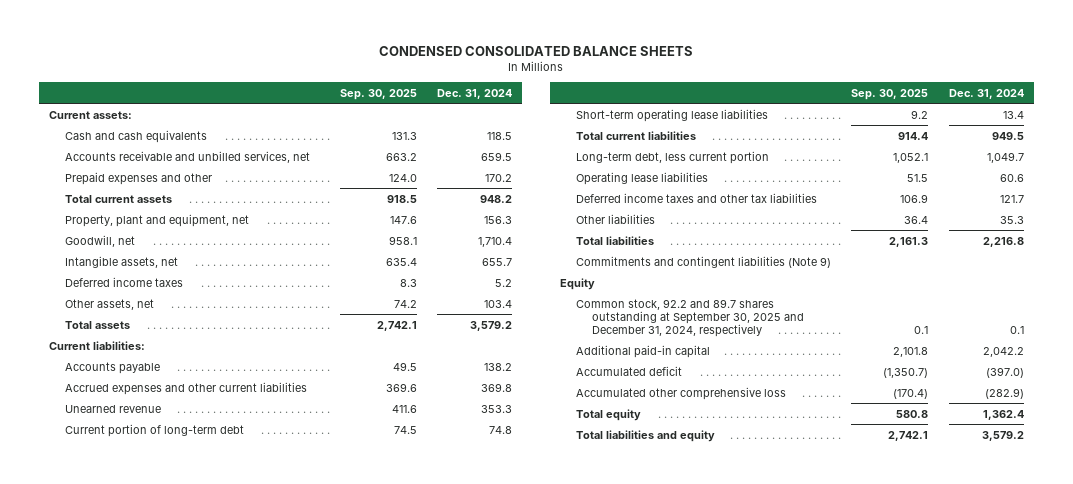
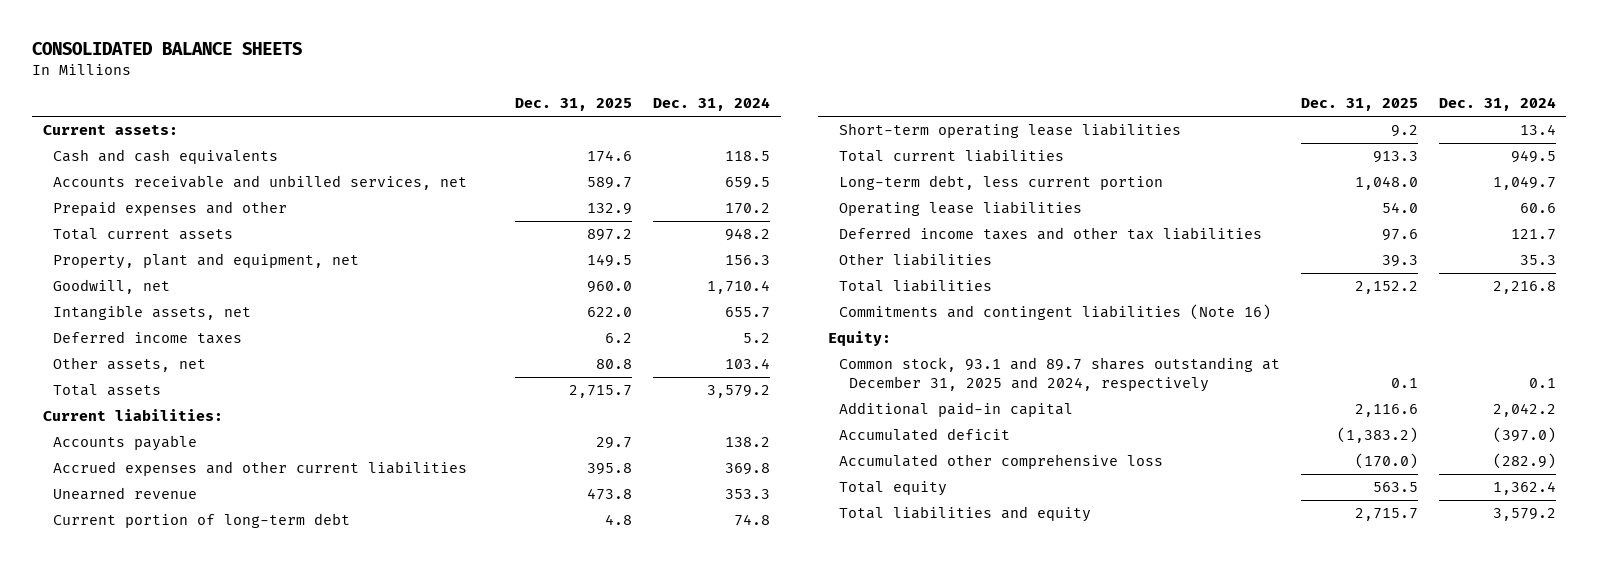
[379,46,694,57] CONDENSED CONSOLIDATED BALANCE SHEETS -> [32,42,303,56] CONSOLIDATED BALANCE SHEETS
[340,89,418,101] Sep. 30, 2025 -> none
none -> [515,98,633,112] Dec. 31, 2025
[576,255,832,268] Commitments and contingent liabilities (Note 9) -> [838,304,1271,321] Commitments and contingent liabilities (Note 16)
[560,277,596,290] Equity -> [828,331,892,347] Equity:
[576,298,805,337] Common stock, 92.2 and 89.7 shares outstanding at September 30, 2025 and December 31, 2024, respectively -> [838,357,1280,393] Common stock, 93.1 and 89.7 shares outstanding at December 31, 2025 and 2024, respectively

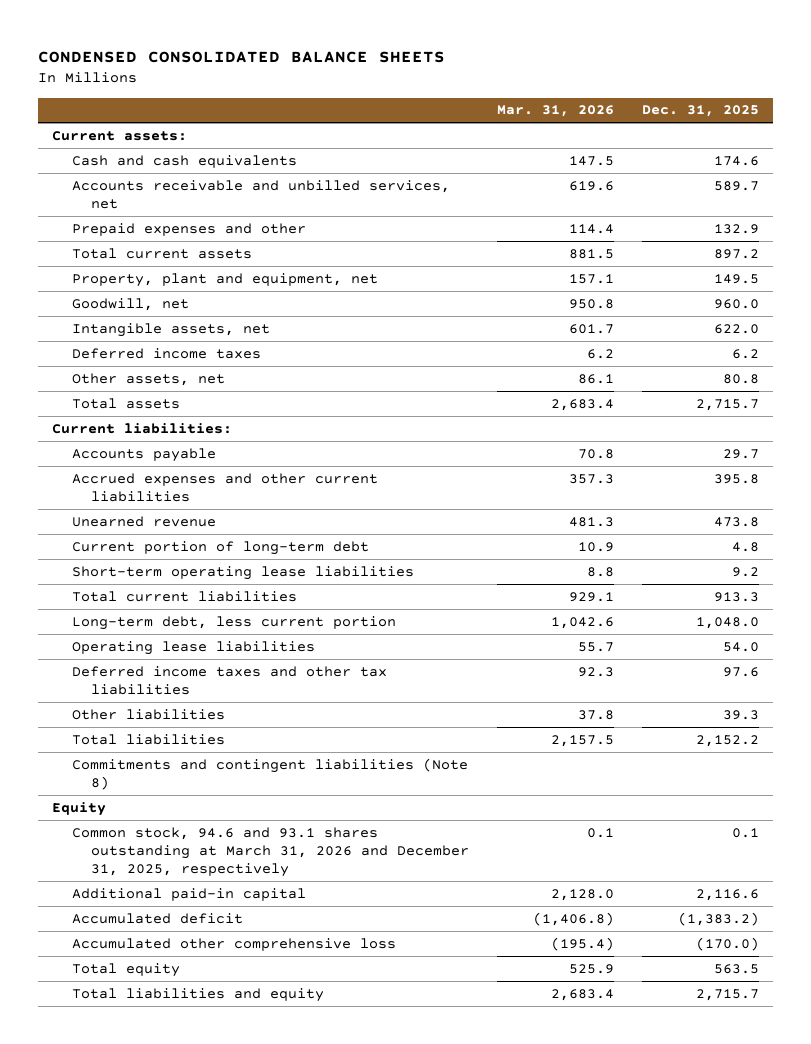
[32,42,303,56] CONSOLIDATED BALANCE SHEETS -> [38,50,446,63] CONDENSED CONSOLIDATED BALANCE SHEETS
[653,97,771,112] Dec. 31, 2024 -> none
none -> [497,105,615,118] Mar. 31, 2026
[838,304,1271,321] Commitments and contingent liabilities (Note 16) -> [71,757,468,790] Commitments and contingent liabilities (Note 8)
[828,331,892,347] Equity: -> [52,801,107,816] Equity
[838,357,1280,393] Common stock, 93.1 and 89.7 shares outstanding at December 31, 2025 and 2024, respectively -> [71,826,470,877] Common stock, 94.6 and 93.1 shares outstanding at March 31, 2026 and December 31, 2025, respectively

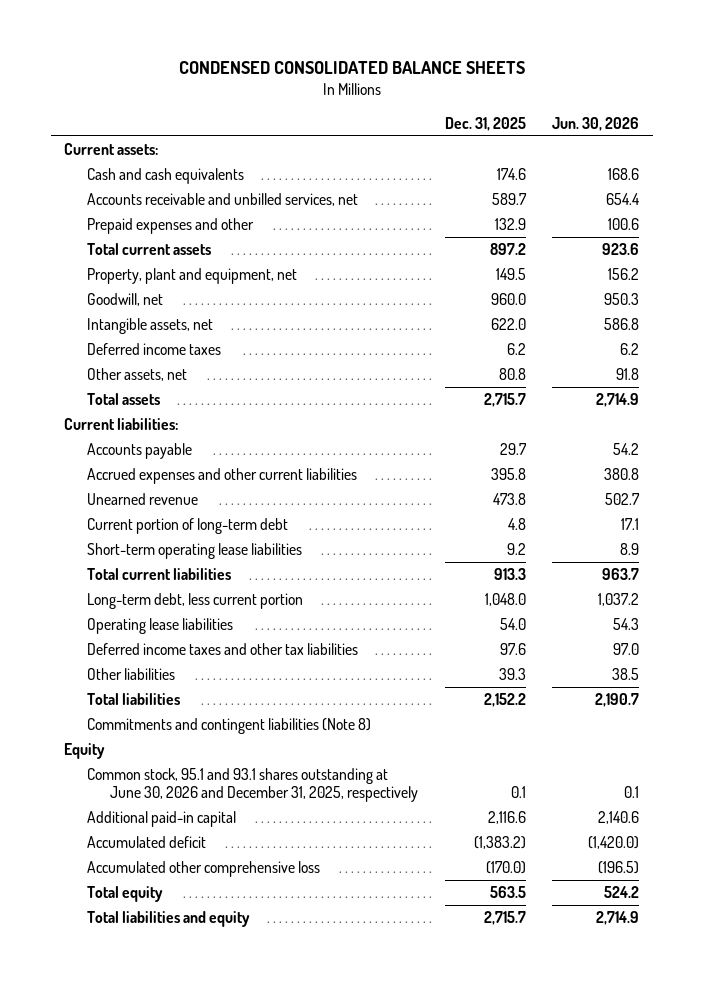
[497,105,615,118] Mar. 31, 2026 -> none
none -> [552,116,640,131] Jun. 30, 2026
[71,826,470,877] Common stock, 94.6 and 93.1 shares outstanding at March 31, 2026 and December 31, 2025, respectively -> [87,768,419,803] Common stock, 95.1 and 93.1 shares outstanding at June 30, 2026 and December 31, 2025, respectively

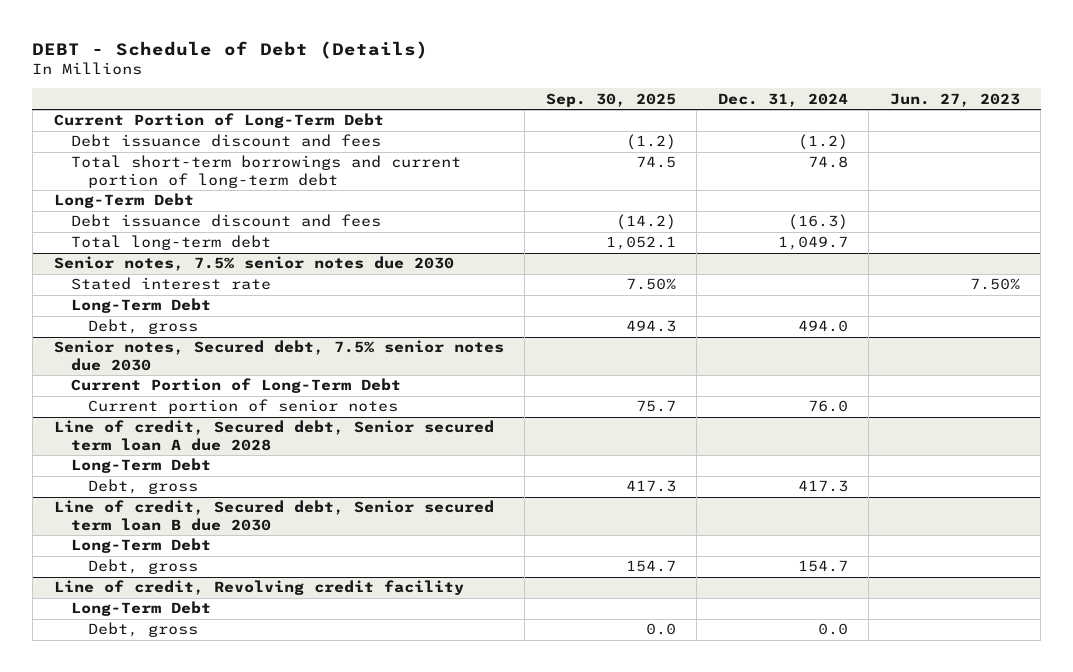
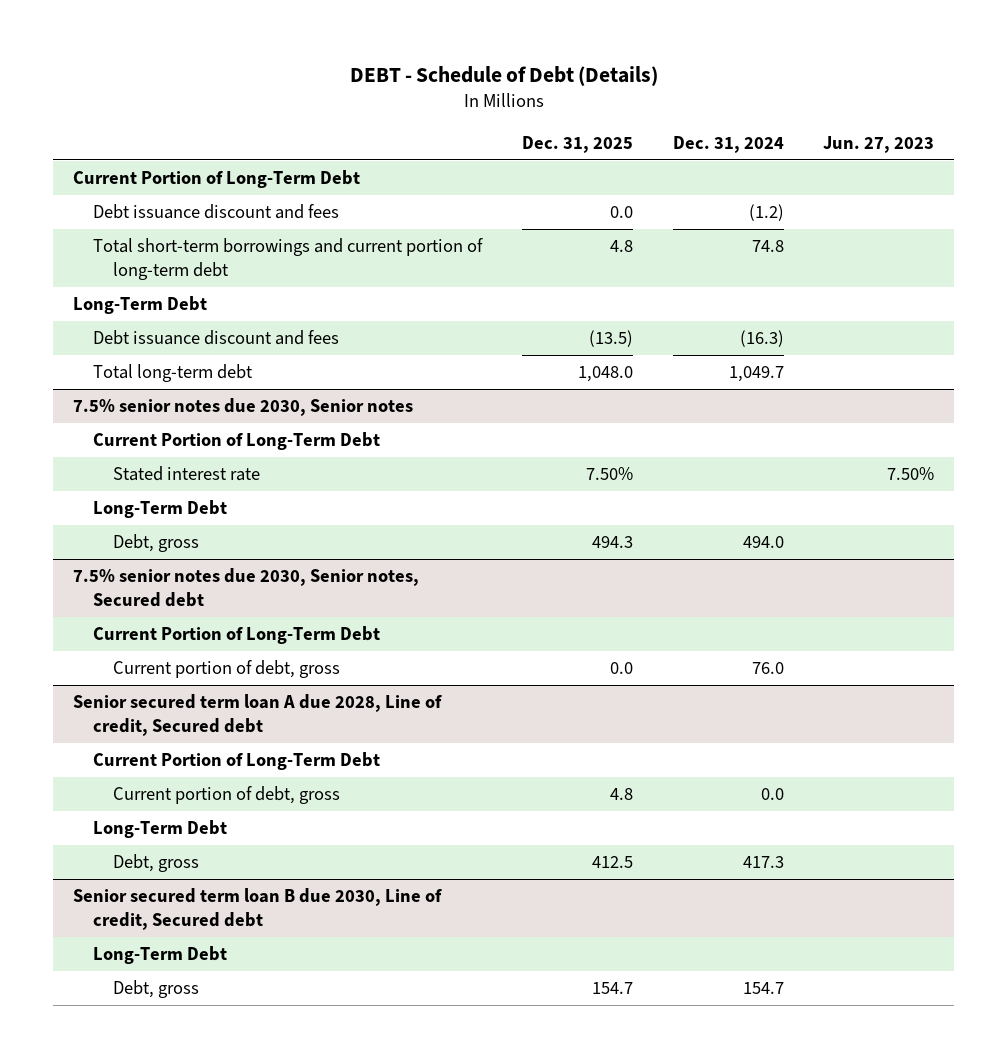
[545,92,676,107] Sep. 30, 2025 -> none
none -> [521,135,633,153] Dec. 31, 2025
[53,256,454,272] Senior notes, 7.5% senior notes due 2030 -> [73,398,414,417] 7.5% senior notes due 2030, Senior notes
none -> [93,432,381,451] Current Portion of Long-Term Debt
[53,340,504,371] Senior notes, Secured debt, 7.5% senior notes due 2030 -> [73,568,420,607] 7.5% senior notes due 2030, Senior notes, Secured debt
[88,399,399,415] Current portion of senior notes -> [113,660,341,679] Current portion of debt, gross
[53,420,494,451] Line of credit, Secured debt, Senior secured term loan A due 2028 -> [73,694,443,736] Senior secured term loan A due 2028, Line of credit, Secured debt
none -> [93,752,381,771] Current Portion of Long-Term Debt
none -> [113,786,341,805] Current portion of debt, gross
[53,500,494,531] Line of credit, Secured debt, Senior secured term loan B due 2030 -> [73,888,443,930] Senior secured term loan B due 2030, Line of credit, Secured debt
[53,580,464,596] Line of credit, Revolving credit facility -> none
[70,601,211,617] Long-Term Debt -> none
[88,622,199,638] Debt, gross -> none

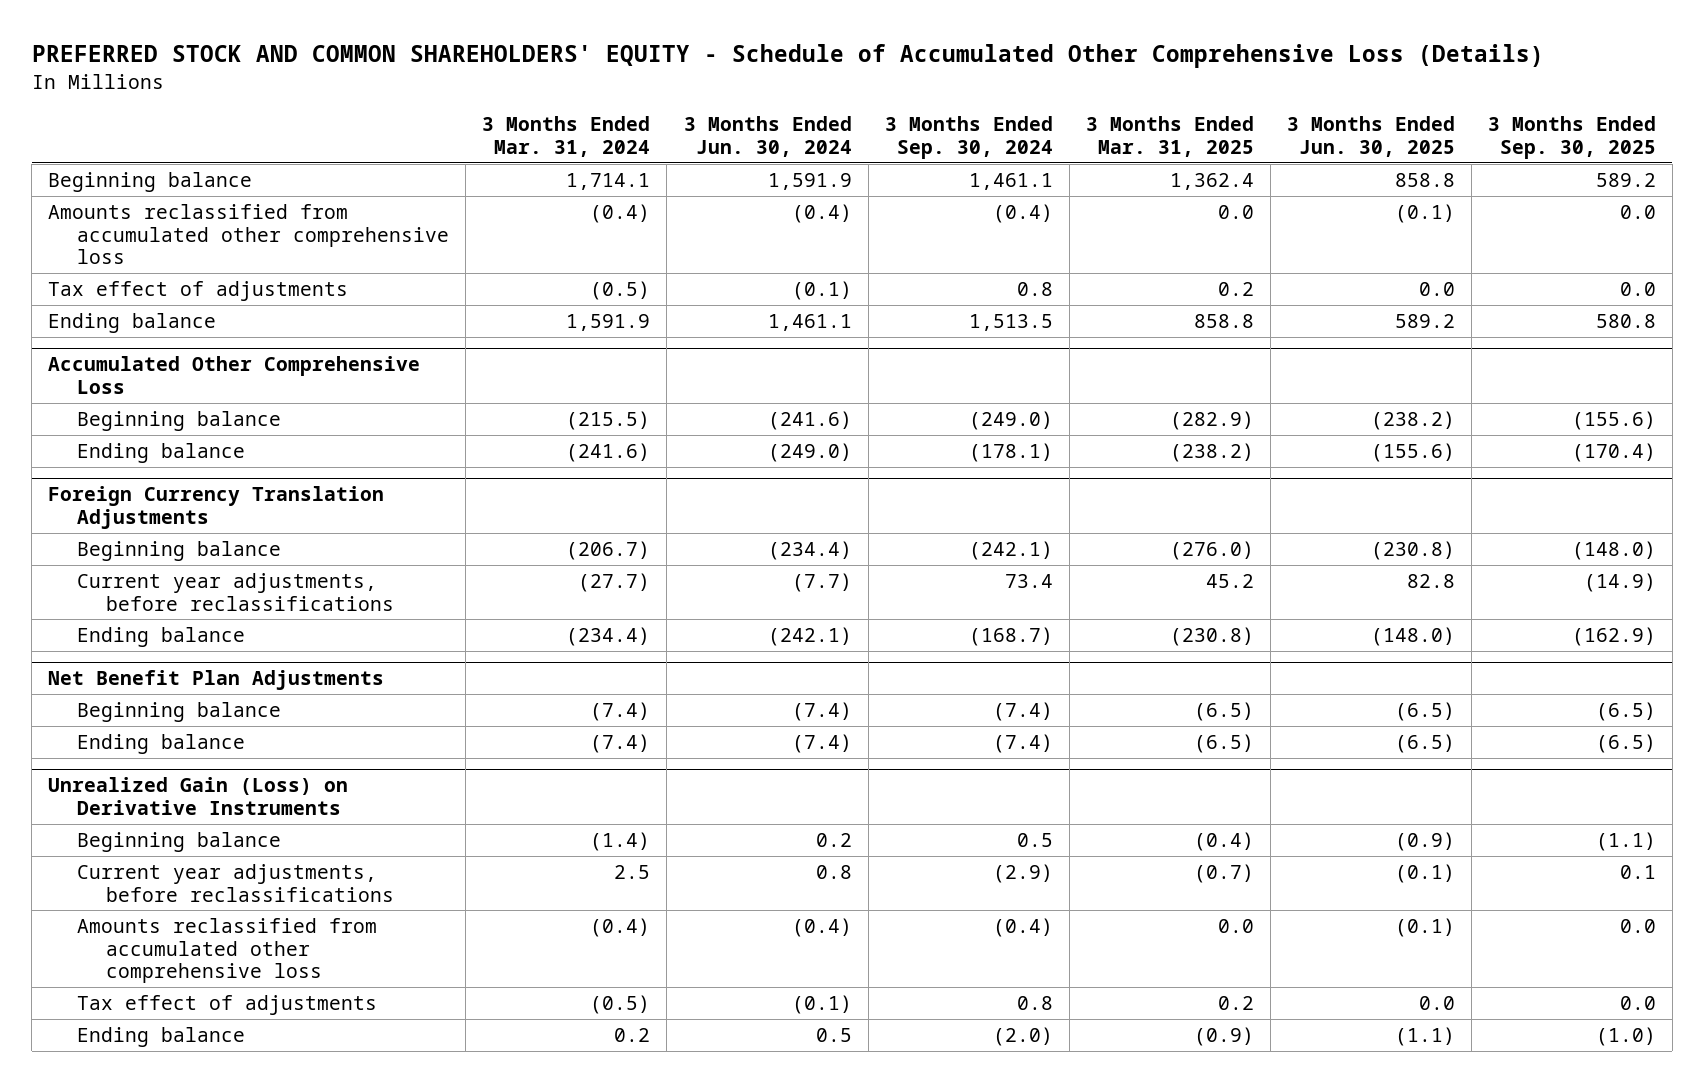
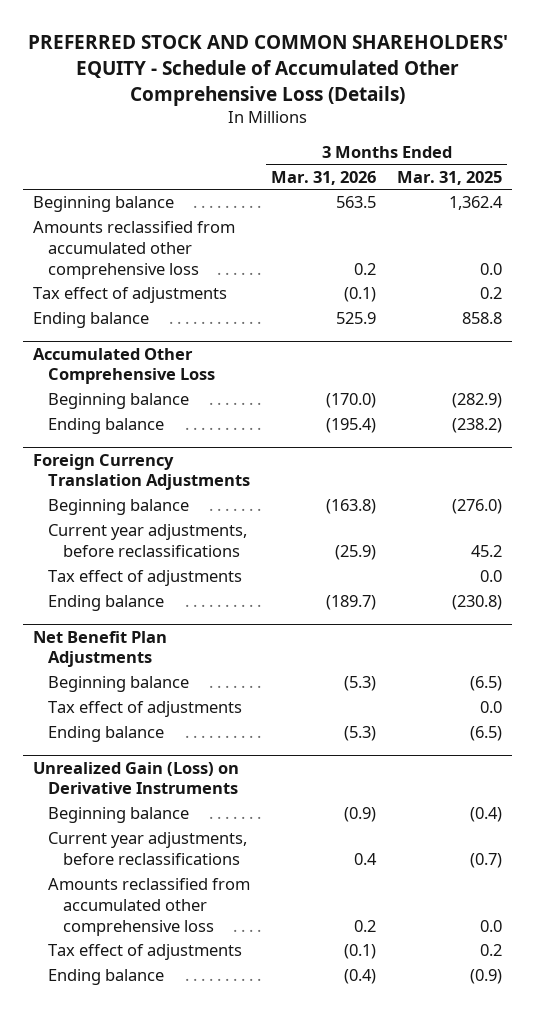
[482,116,651,157] 3 Months Ended Mar. 31, 2024 -> none
[683,116,852,157] 3 Months Ended Jun. 30, 2024 -> none
[884,116,1053,159] 3 Months Ended Sep. 30, 2024 -> none
[1286,116,1455,157] 3 Months Ended Jun. 30, 2025 -> none
[1487,116,1656,159] 3 Months Ended Sep. 30, 2025 -> none
none -> [271,170,377,185] Mar. 31, 2026
none -> [48,570,243,587] Tax effect of adjustments
none -> [48,701,243,718] Tax effect of adjustments

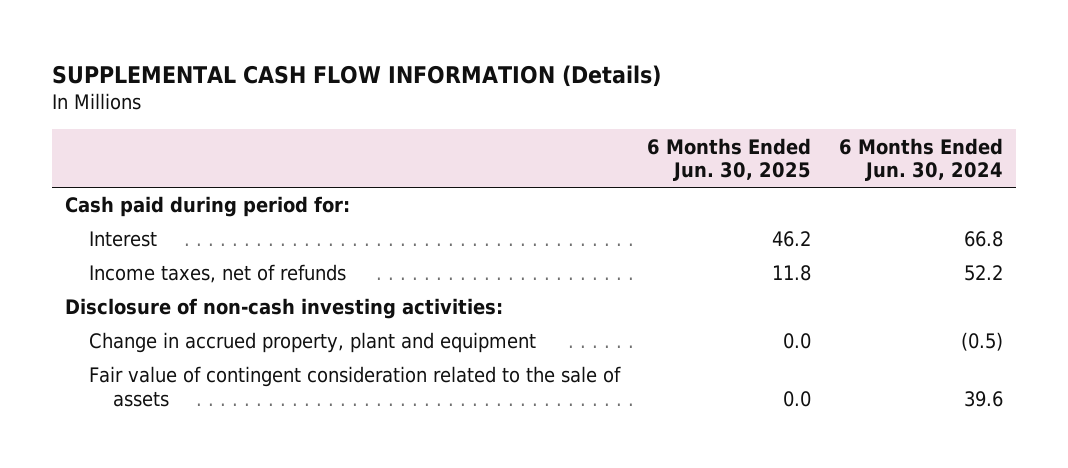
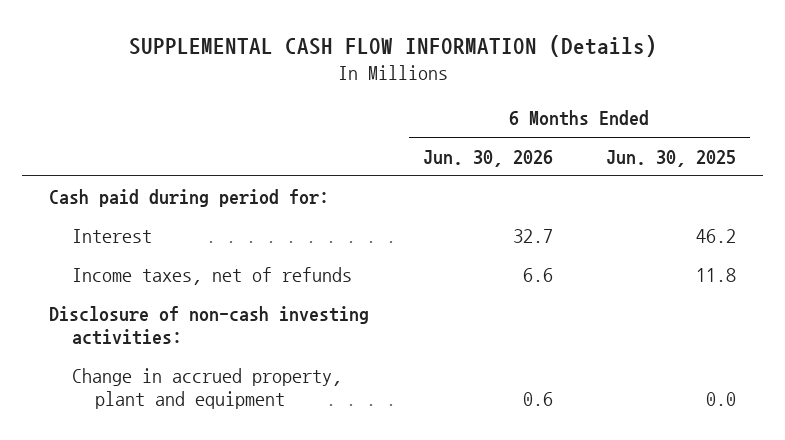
[838,137,1003,182] 6 Months Ended Jun. 30, 2024 -> none
none -> [422,149,553,167] Jun. 30, 2026
[89,366,622,408] Fair value of contingent consideration related to the sale of assets -> none

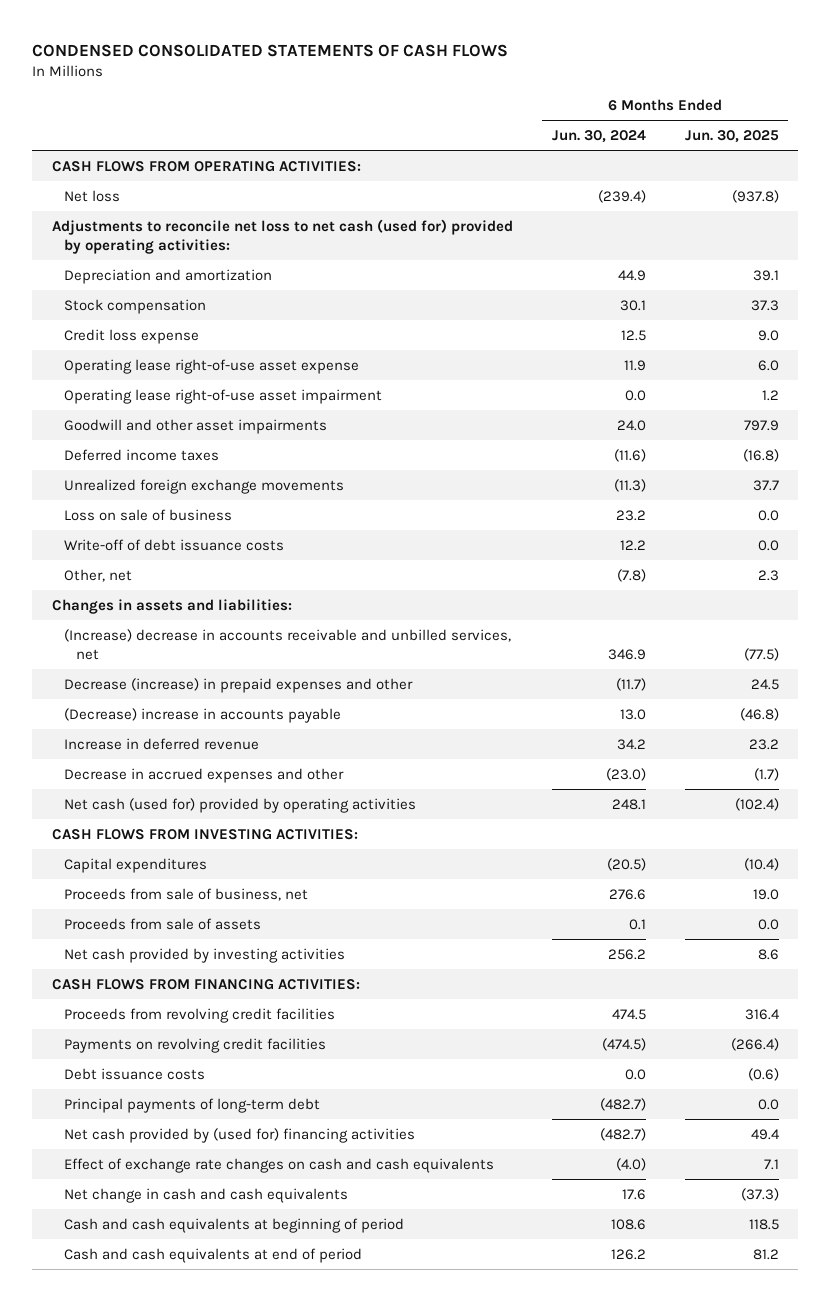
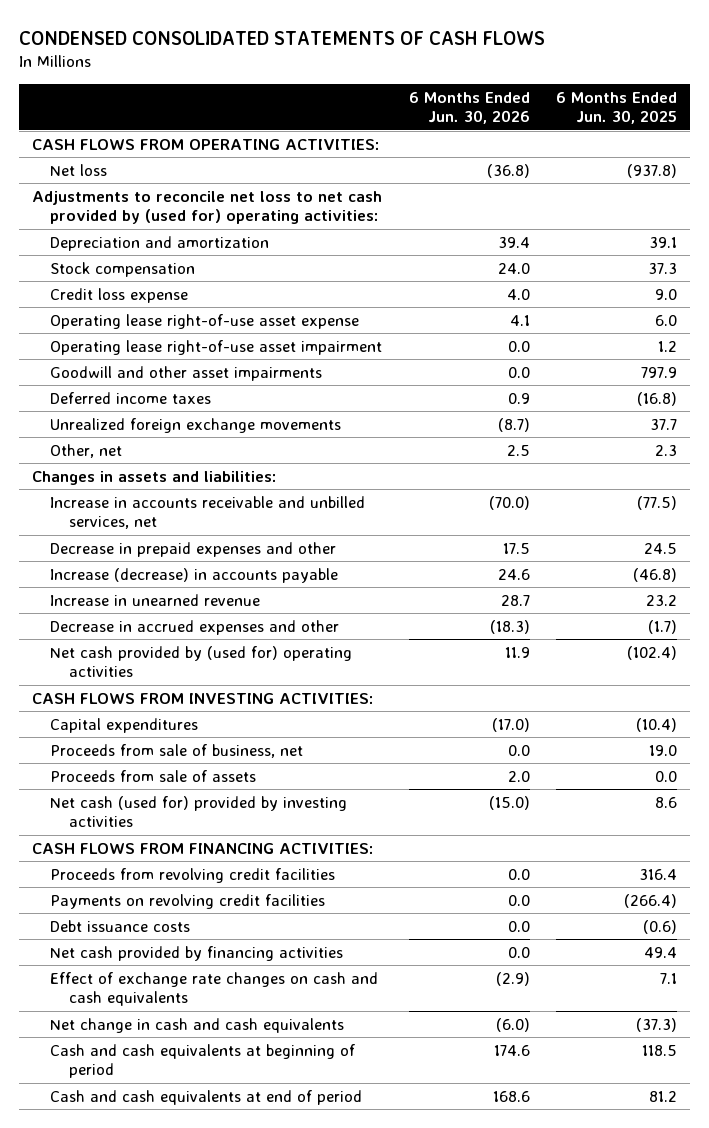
[551,129,646,143] Jun. 30, 2024 -> none
none -> [408,91,530,125] 6 Months Ended Jun. 30, 2026
[51,218,513,254] Adjustments to reconcile net loss to net cash (used for) provided by operating activities: -> [31,190,382,225] Adjustments to reconcile net loss to net cash provided by (used for) operating activities:
[64,508,233,521] Loss on sale of business -> none
[64,538,285,551] Write-off of debt issuance costs -> none
[64,628,512,660] (Increase) decrease in accounts receivable and unbilled services, net -> [50,495,366,530] Increase in accounts receivable and unbilled services, net
[64,677,414,693] Decrease (increase) in prepaid expenses and other -> [50,541,337,557] Decrease in prepaid expenses and other
[64,707,342,723] (Decrease) increase in accounts payable -> [50,567,339,583] Increase (decrease) in accounts payable
[64,737,260,750] Increase in deferred revenue -> [50,593,261,606] Increase in unearned revenue
[64,797,417,813] Net cash (used for) provided by operating activities -> [50,645,353,678] Net cash provided by (used for) operating activities
[64,947,346,963] Net cash provided by investing activities -> [50,795,348,828] Net cash (used for) provided by investing activities
[64,1097,321,1113] Principal payments of long-term debt -> none
[64,1127,416,1143] Net cash provided by (used for) financing activities -> [50,945,344,961] Net cash provided by financing activities

